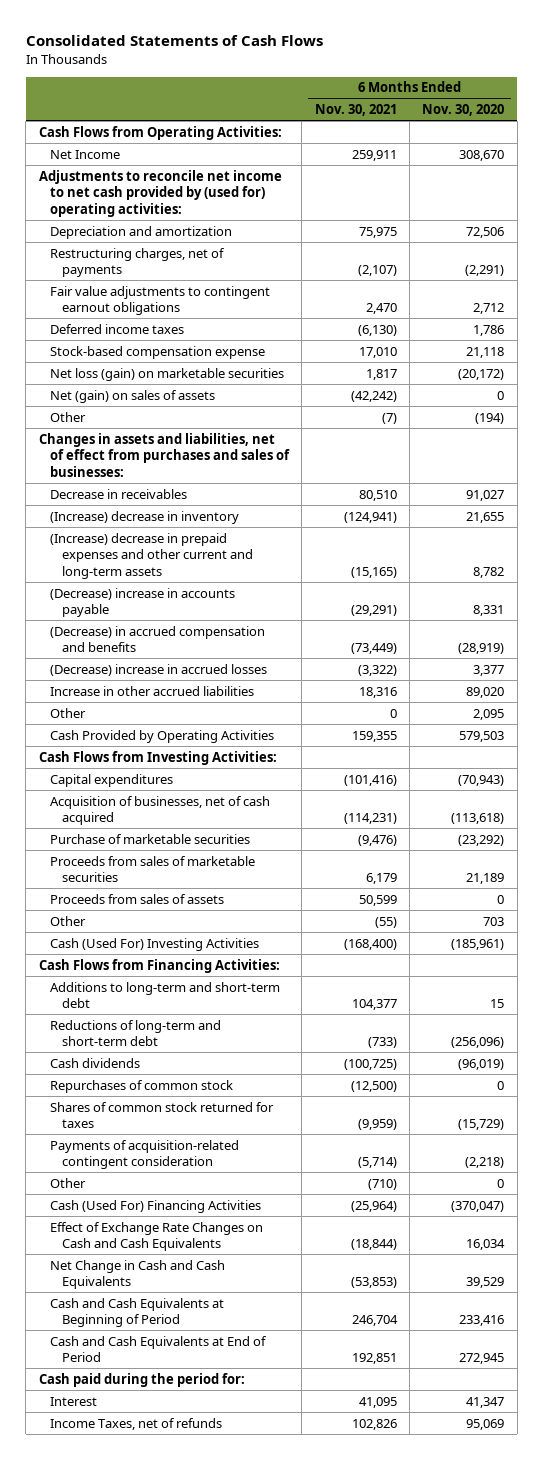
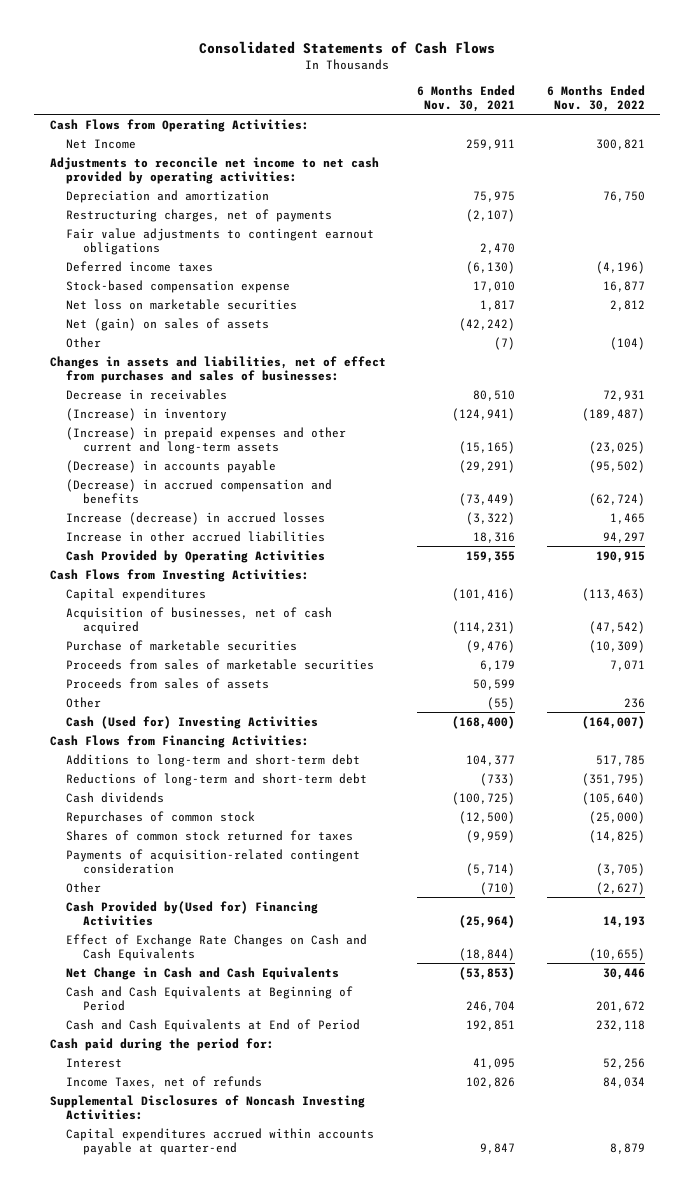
[422,103,505,116] Nov. 30, 2020 -> none
none -> [546,84,645,113] 6 Months Ended Nov. 30, 2022
[38,169,282,218] Adjustments to reconcile net income to net cash provided by (used for) operating activities: -> [49,156,379,185] Adjustments to reconcile net income to net cash provided by operating activities:
[50,367,285,381] Net loss (gain) on marketable securities -> [66,298,298,310] Net loss on marketable securities
[50,510,240,524] (Increase) decrease in inventory -> [66,407,228,421] (Increase) in inventory
[50,532,253,580] (Increase) decrease in prepaid expenses and other current and long-term assets -> [66,426,347,455] (Increase) in prepaid expenses and other current and long-term assets
[50,587,236,618] (Decrease) increase in accounts payable -> [66,459,277,473] (Decrease) in accounts payable
[50,663,268,676] (Decrease) increase in accrued losses -> [66,511,326,525] Increase (decrease) in accrued losses
[50,707,87,718] Other -> none
[50,937,260,951] Cash (Used For) Investing Activities -> [66,715,319,729] Cash (Used for) Investing Activities
[50,1199,262,1213] Cash (Used For) Financing Activities -> [66,900,319,927] Cash Provided by(Used for) Financing Activities
none -> [49,1094,365,1121] Supplemental Disclosures of Noncash Investing Activities:
none -> [66,1127,375,1156] Capital expenditures accrued within accounts payable at quarter-end

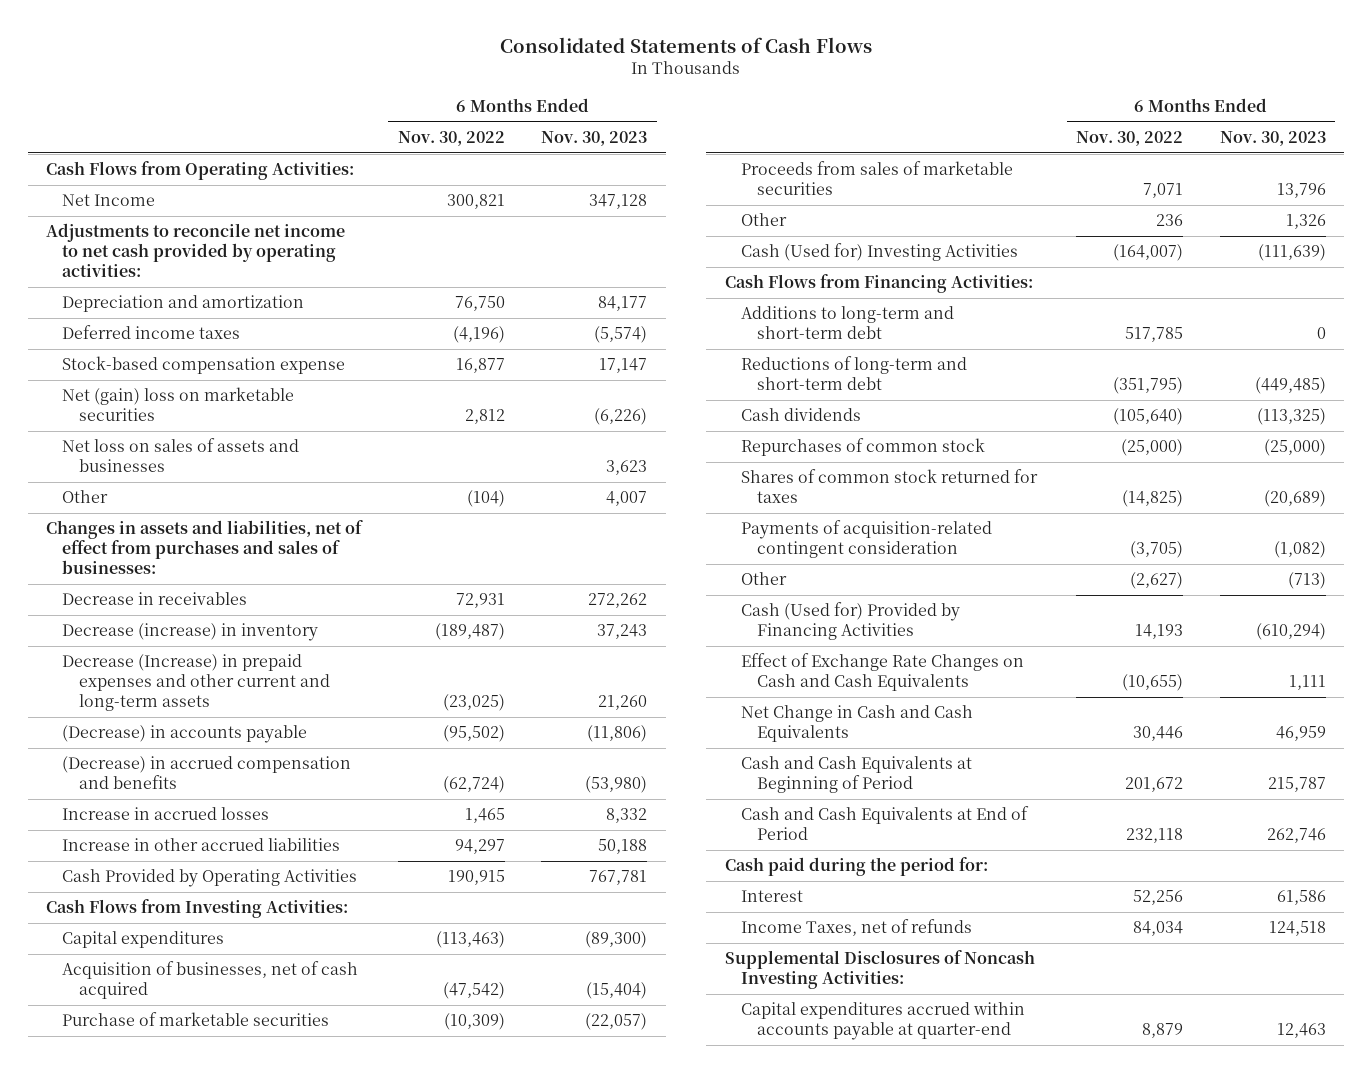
[417,84,516,113] 6 Months Ended Nov. 30, 2021 -> none
none -> [541,131,648,147] Nov. 30, 2023
[66,208,333,222] Restructuring charges, net of payments -> none
[66,227,375,256] Fair value adjustments to contingent earnout obligations -> none
[66,298,298,310] Net loss on marketable securities -> [62,387,295,422] Net (gain) loss on marketable securities
[66,317,270,331] Net (gain) on sales of assets -> [62,438,300,473] Net loss on sales of assets and businesses
[66,407,228,421] (Increase) in inventory -> [62,623,319,642] Decrease (increase) in inventory
[66,426,347,455] (Increase) in prepaid expenses and other current and long-term assets -> [62,654,330,712] Decrease (Increase) in prepaid expenses and other current and long-term assets
[66,511,326,525] Increase (decrease) in accrued losses -> [62,807,270,821] Increase in accrued losses
[66,677,270,689] Proceeds from sales of assets -> none
[66,900,319,927] Cash Provided by(Used for) Financing Activities -> [740,602,960,641] Cash (Used for) Provided by Financing Activities

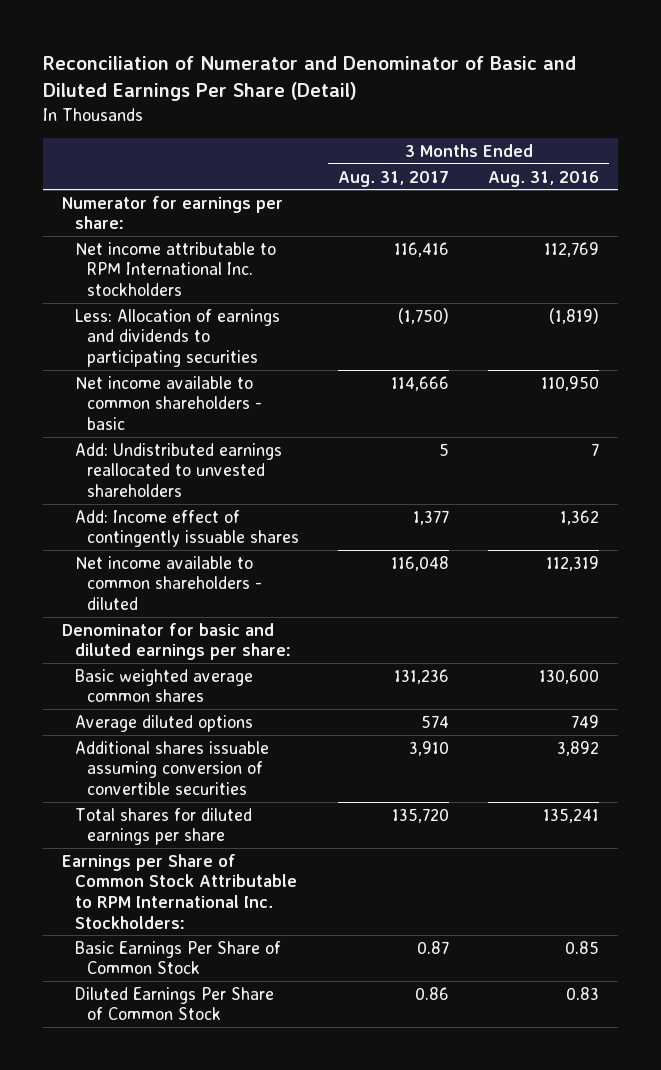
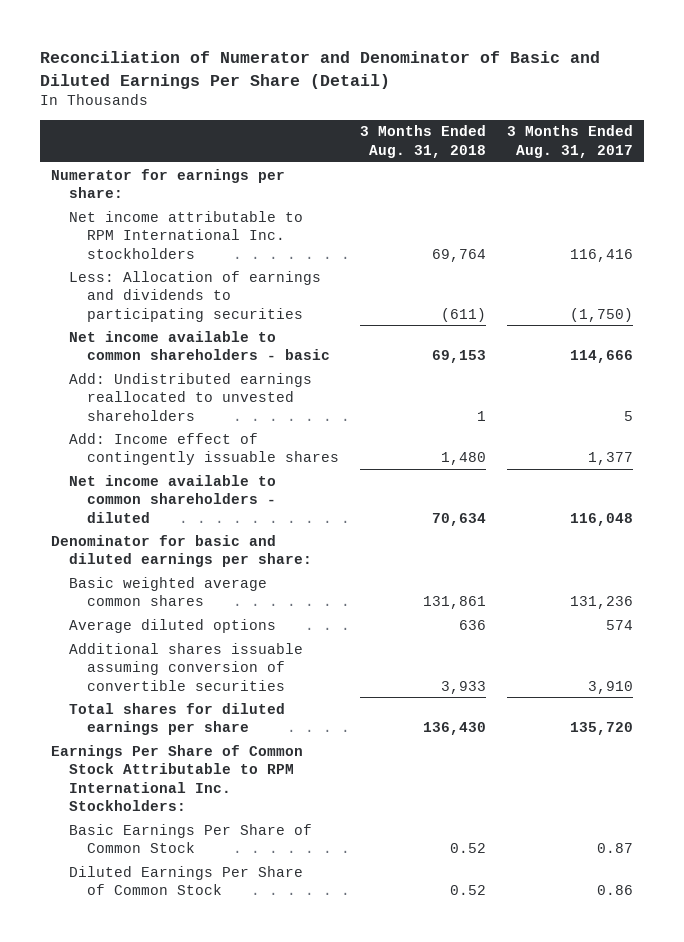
[487,170,599,187] Aug. 31, 2016 -> none
none -> [360,125,487,158] 3 Months Ended Aug. 31, 2018
[61,853,297,929] Earnings per Share of Common Stock Attributable to RPM International Inc. Stockholders: -> [50,744,303,811] Earnings Per Share of Common Stock Attributable to RPM International Inc. Stockholders:

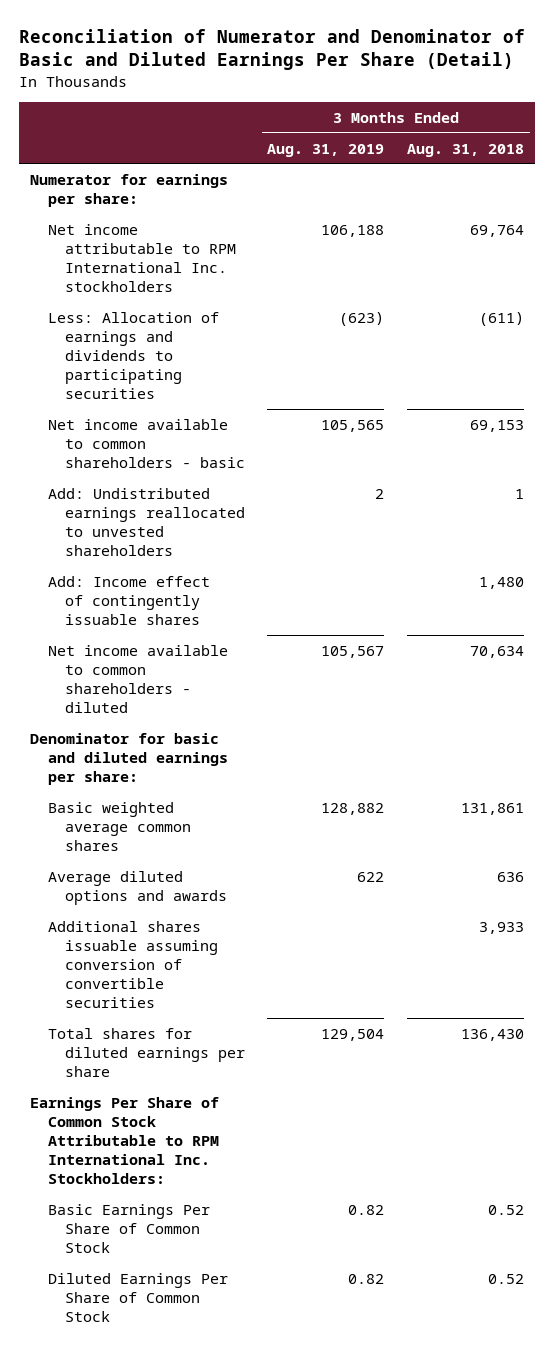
[507,125,634,158] 3 Months Ended Aug. 31, 2017 -> none
none -> [267,143,385,157] Aug. 31, 2019
[68,618,276,633] Average diluted options -> [47,870,227,905] Average diluted options and awards

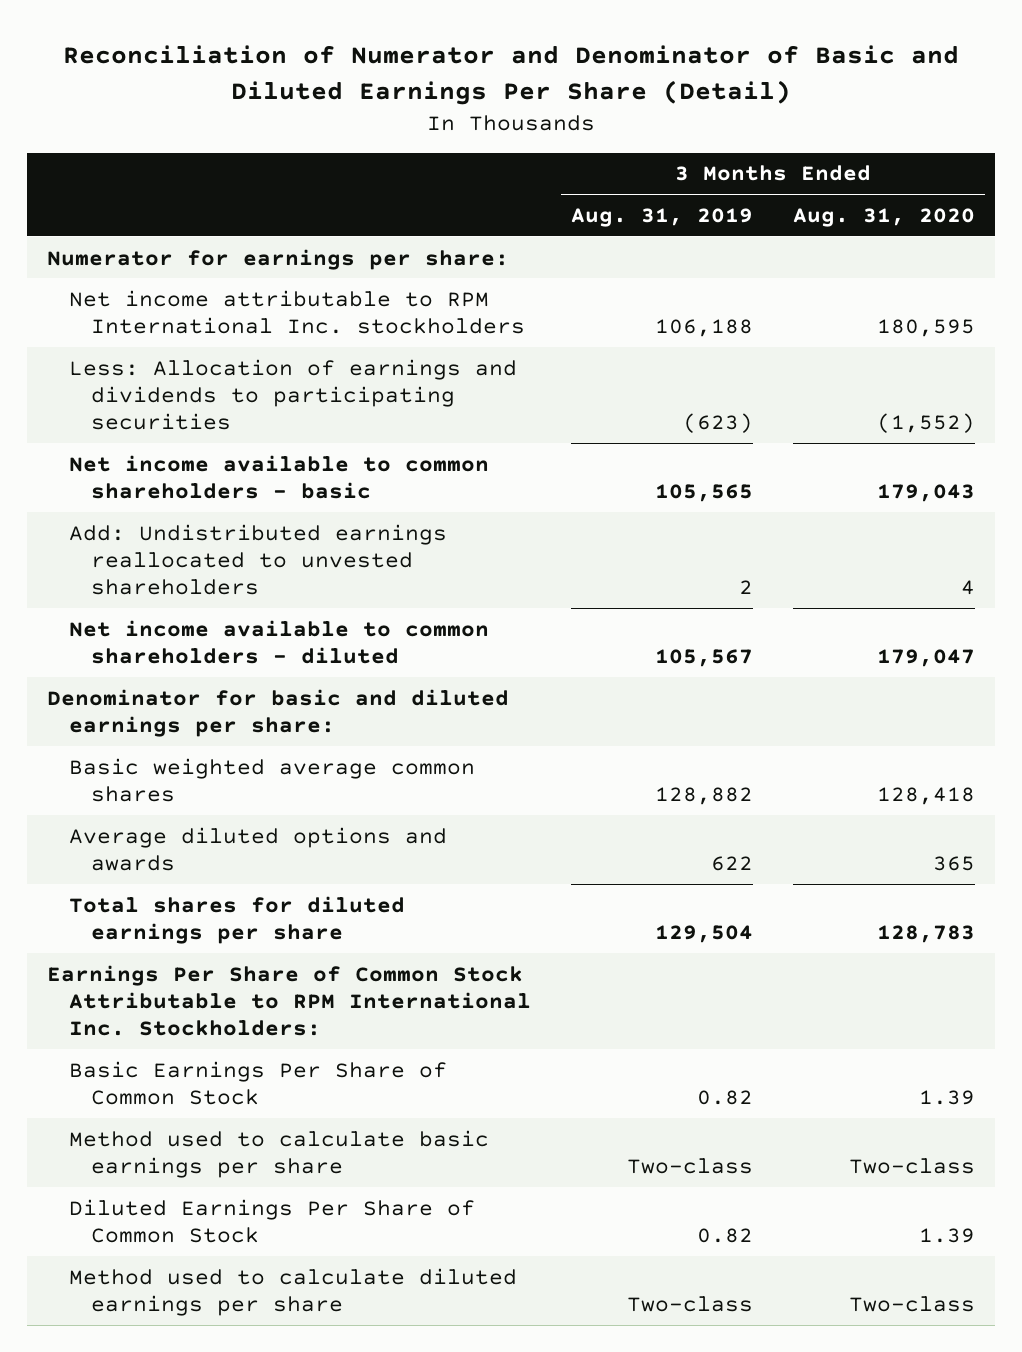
[406,143,524,157] Aug. 31, 2018 -> none
none -> [792,207,975,227] Aug. 31, 2020
[47,575,210,626] Add: Income effect of contingently issuable shares -> none
[47,920,218,1009] Additional shares issuable assuming conversion of convertible securities -> none
none -> [69,1129,490,1178] Method used to calculate basic earnings per share
none -> [69,1267,518,1316] Method used to calculate diluted earnings per share

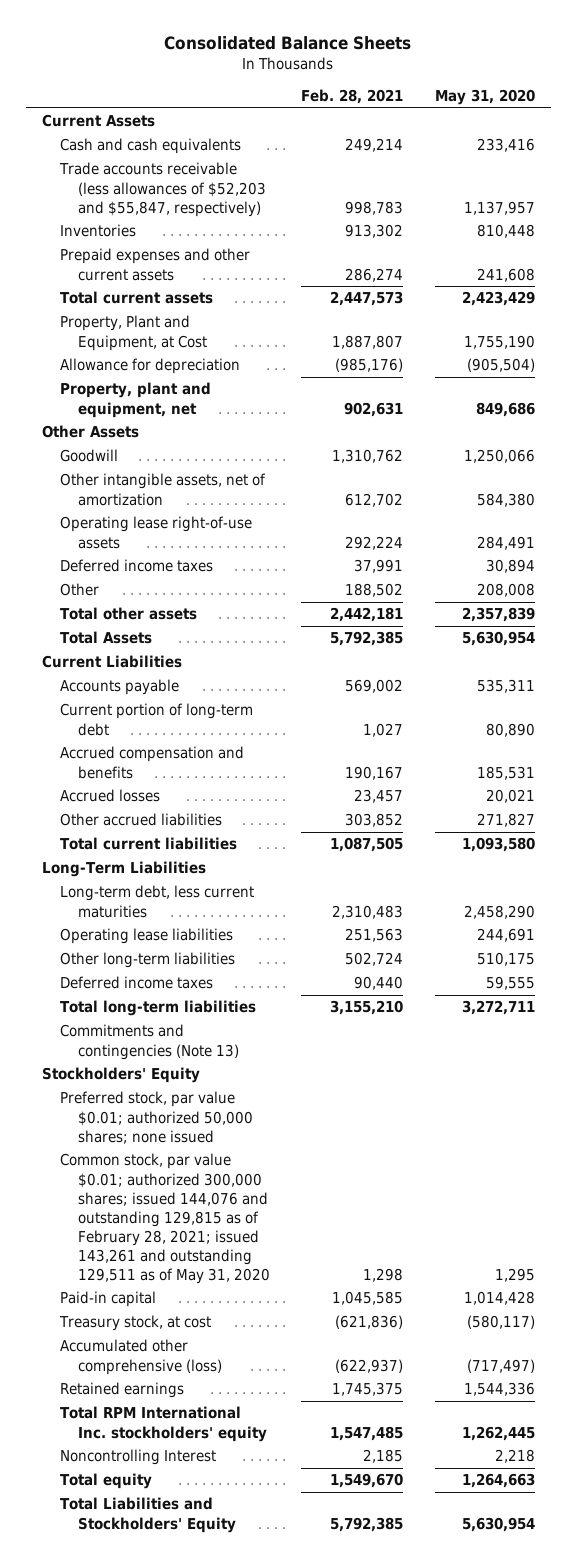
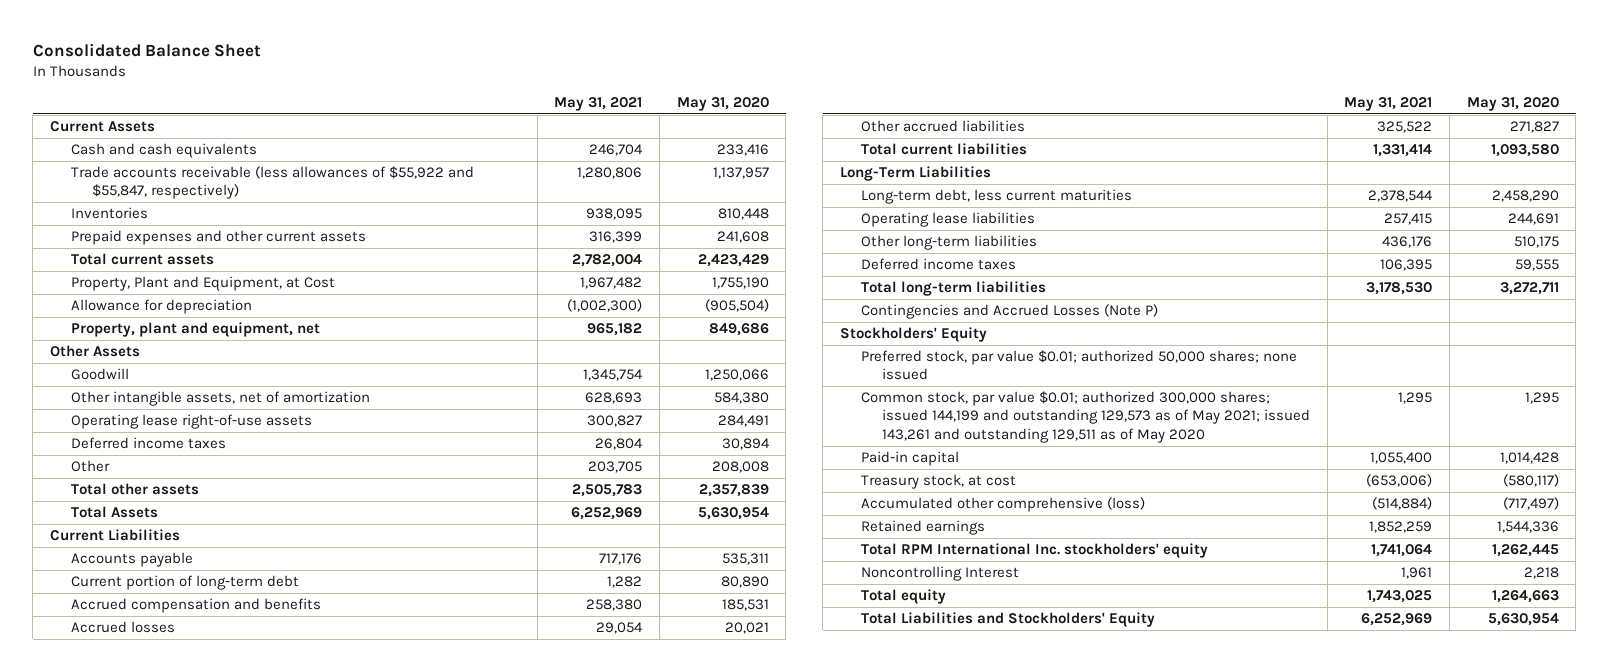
[164,35,412,50] Consolidated Balance Sheets -> [32,42,261,57] Consolidated Balance Sheet
[301,89,404,105] Feb. 28, 2021 -> none
none -> [554,96,643,111] May 31, 2021
[58,162,266,217] Trade accounts receivable (less allowances of $52,203 and $55,847, respectively) -> [71,166,475,200] Trade accounts receivable (less allowances of $55,922 and $55,847, respectively)
[59,1024,239,1060] Commitments and contingencies (Note 13) -> [861,304,1159,320] Contingencies and Accrued Losses (Note P)
[59,1153,270,1284] Common stock, par value $0.01; authorized 300,000 shares; issued 144,076 and outstanding 129,815 as of February 28, 2021; issued 143,261 and outstanding 129,511 as of May 31, 2020 -> [861,391,1311,443] Common stock, par value $0.01; authorized 300,000 shares; issued 144,199 and outstanding 129,573 as of May 2021; issued 143,261 and outstanding 129,511 as of May 2020

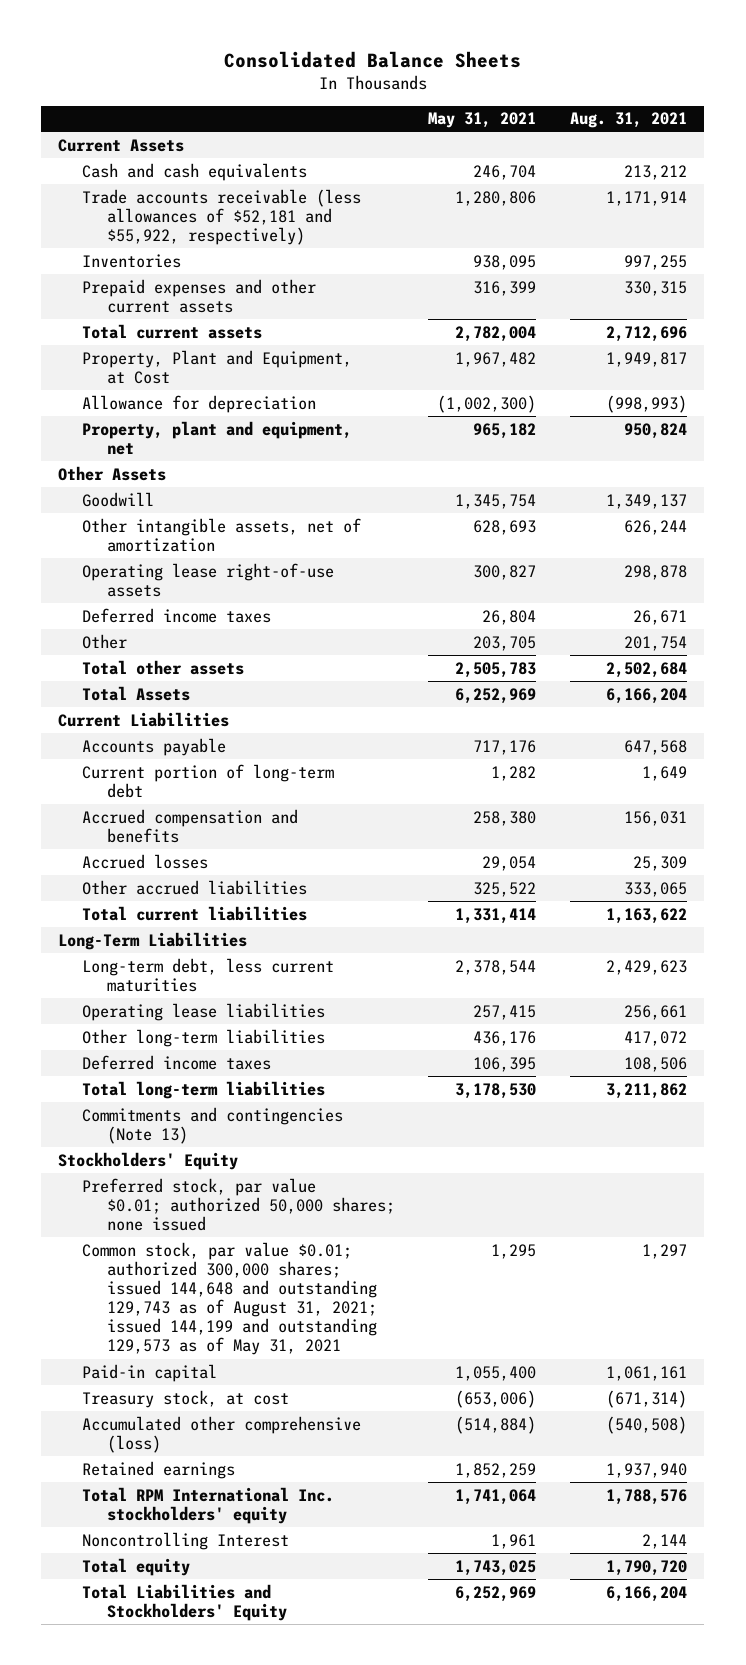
[32,42,261,57] Consolidated Balance Sheet -> [223,50,521,68] Consolidated Balance Sheets
[676,96,769,111] May 31, 2020 -> none
none -> [570,112,688,129] Aug. 31, 2021
[71,166,475,200] Trade accounts receivable (less allowances of $55,922 and $55,847, respectively) -> [82,188,362,245] Trade accounts receivable (less allowances of $52,181 and $55,922, respectively)
[861,304,1159,320] Contingencies and Accrued Losses (Note P) -> [82,1106,344,1144] Commitments and contingencies (Note 13)
[861,391,1311,443] Common stock, par value $0.01; authorized 300,000 shares; issued 144,199 and outstanding 129,573 as of May 2021; issued 143,261 and outstanding 129,511 as of May 2020 -> [82,1241,377,1356] Common stock, par value $0.01; authorized 300,000 shares; issued 144,648 and outstanding 129,743 as of August 31, 2021; issued 144,199 and outstanding 129,573 as of May 31, 2021

